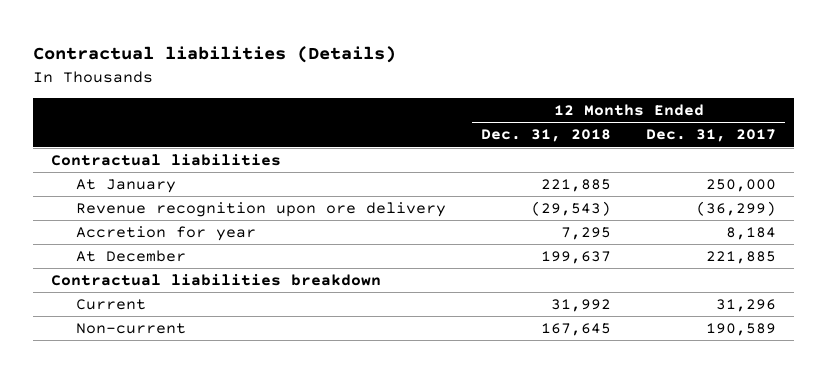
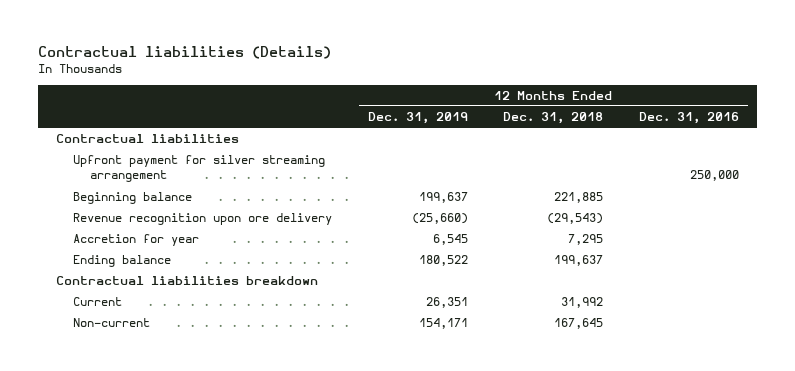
[646,129,777,143] Dec. 31, 2017 -> none
none -> [367,112,468,125] Dec. 31, 2019
none -> [638,112,739,125] Dec. 31, 2016
none -> [73,155,326,183] Upfront payment for silver streaming arrangement
[75,178,176,193] At January -> [73,192,193,205] Beginning balance
[75,249,186,262] At December -> [73,255,172,268] Ending balance

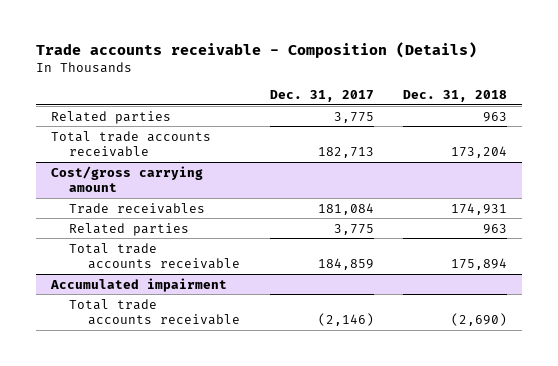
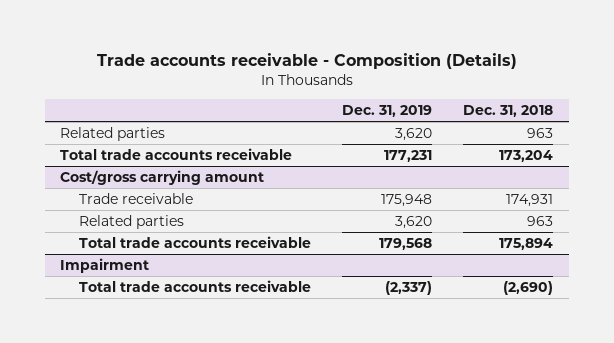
[269,90,374,103] Dec. 31, 2017 -> none
none -> [342,105,433,118] Dec. 31, 2019
[69,202,206,214] Trade receivables -> [78,192,193,204] Trade receivable
[49,277,227,292] Accumulated impairment -> [60,257,150,273] Impairment

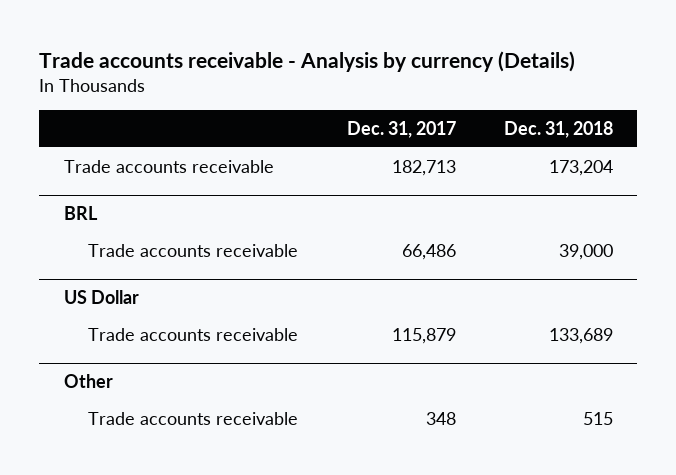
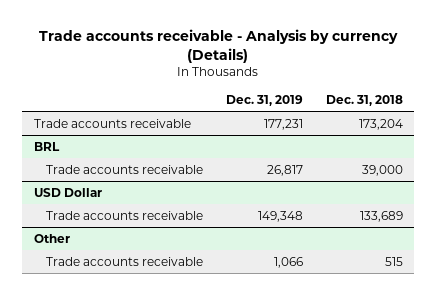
[346,121,456,139] Dec. 31, 2017 -> none
none -> [225,94,303,106] Dec. 31, 2019
[63,290,139,305] US Dollar -> [33,187,102,197] USD Dollar

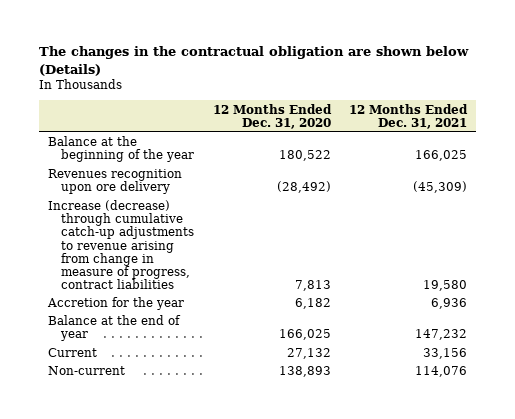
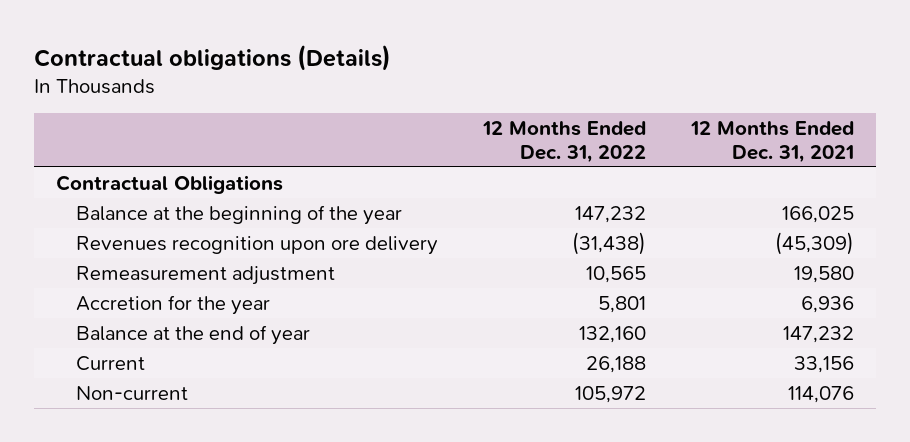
[38,46,469,76] The changes in the contractual obligation are shown below (Details) -> [33,44,391,71] Contractual obligations (Details)
[212,103,332,129] 12 Months Ended Dec. 31, 2020 -> none
none -> [482,121,647,163] 12 Months Ended Dec. 31, 2022
none -> [56,174,284,194] Contractual Obligations
[47,200,195,289] Increase (decrease) through cumulative catch-up adjustments to revenue arising from change in measure of progress, contract liabilities -> [76,265,336,285] Remeasurement adjustment

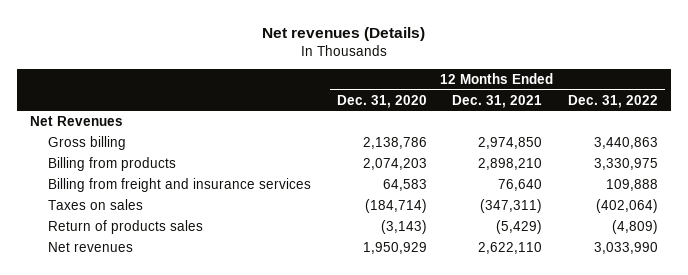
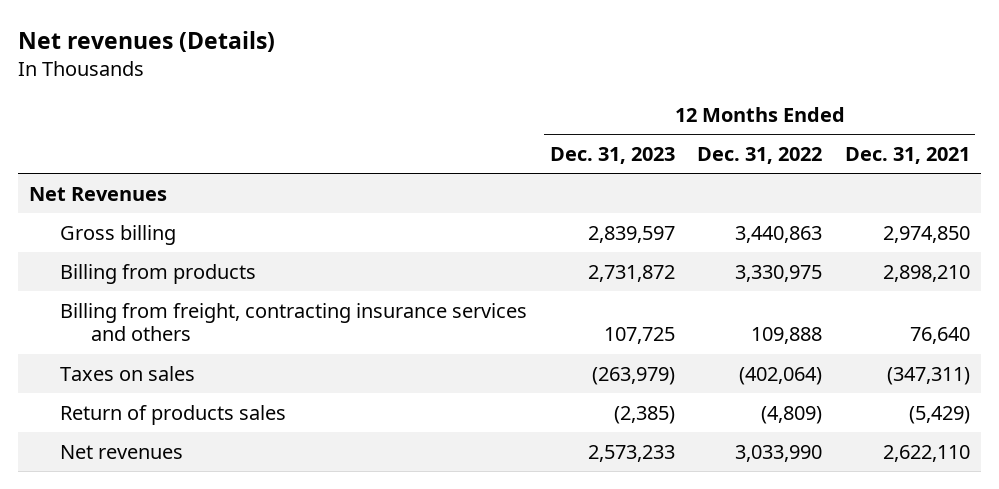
[336,94,427,108] Dec. 31, 2020 -> none
none -> [549,146,675,164] Dec. 31, 2023
[47,177,311,192] Billing from freight and insurance services -> [60,302,528,342] Billing from freight, contracting insurance services and others

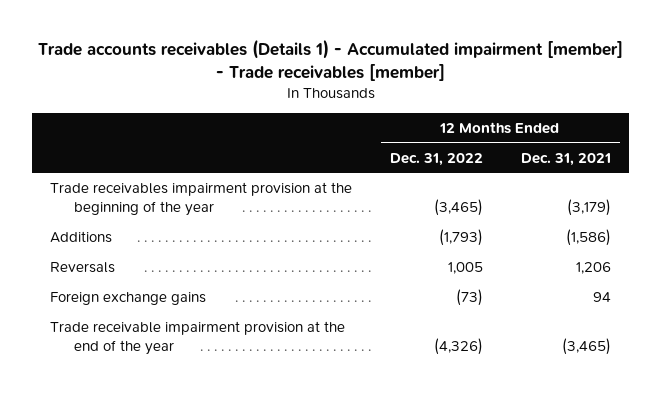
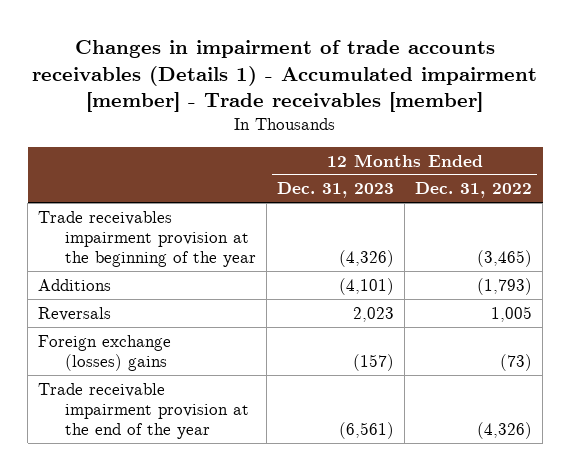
[37,38,623,82] Trade accounts receivables (Details 1) - Accumulated impairment [member] - Trade receivables [member] -> [32,40,538,113] Changes in impairment of trade accounts receivables (Details 1) - Accumulated impairment [member] - Trade receivables [member]
[520,152,611,166] Dec. 31, 2021 -> none
none -> [276,182,394,199] Dec. 31, 2023
[50,291,207,305] Foreign exchange gains -> [38,334,172,372] Foreign exchange (losses) gains

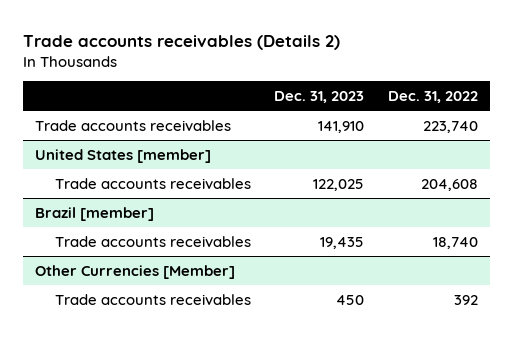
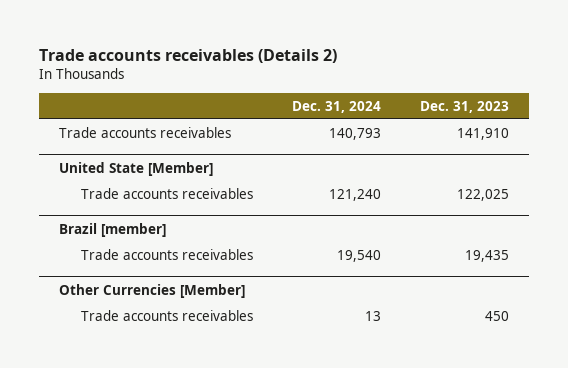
[388,91,479,104] Dec. 31, 2022 -> none
none -> [291,100,381,113] Dec. 31, 2024
[35,148,212,163] United States [member] -> [58,161,213,176] United State [Member]

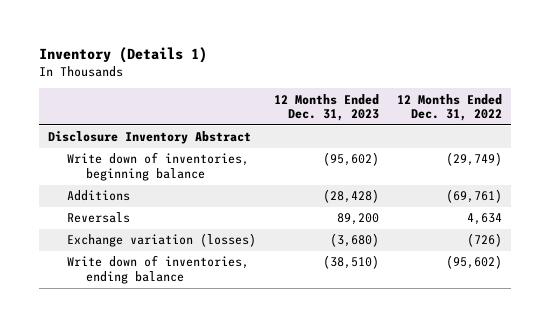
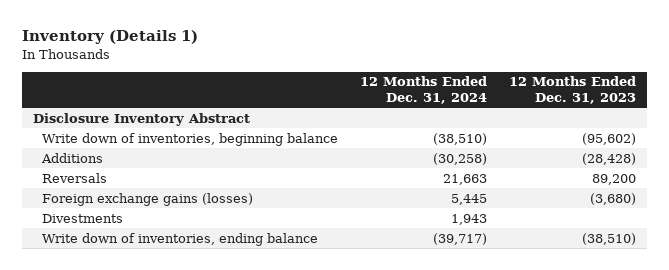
[397,93,503,122] 12 Months Ended Dec. 31, 2022 -> none
none -> [359,76,487,104] 12 Months Ended Dec. 31, 2024
[67,233,257,248] Exchange variation (losses) -> [41,192,253,206] Foreign exchange gains (losses)
none -> [41,213,123,223] Divestments

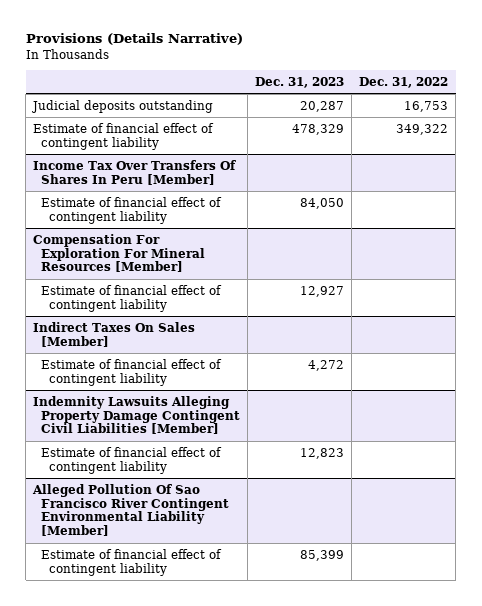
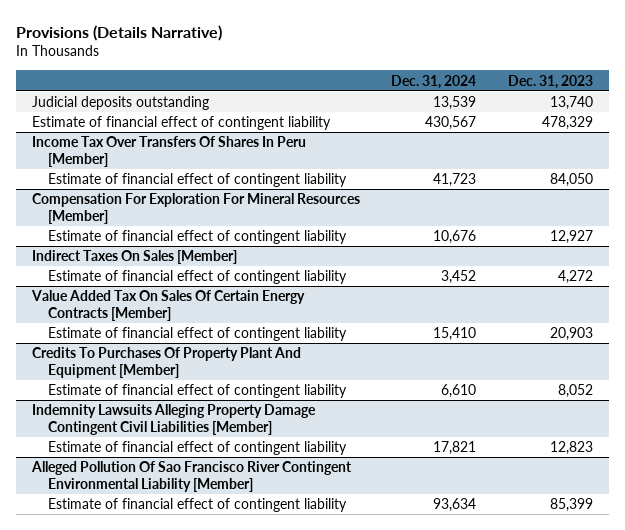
[359,76,449,88] Dec. 31, 2022 -> none
none -> [391,74,477,89] Dec. 31, 2024
[300,100,345,112] 20,287 -> [550,96,594,111] 13,740
none -> [30,290,305,321] Value Added Tax On Sales Of Certain Energy Contracts [Member]
none -> [47,327,347,342] Estimate of financial effect of contingent liability
none -> [31,347,301,378] Credits To Purchases Of Property Plant And Equipment [Member]
none -> [47,384,347,399] Estimate of financial effect of contingent liability

